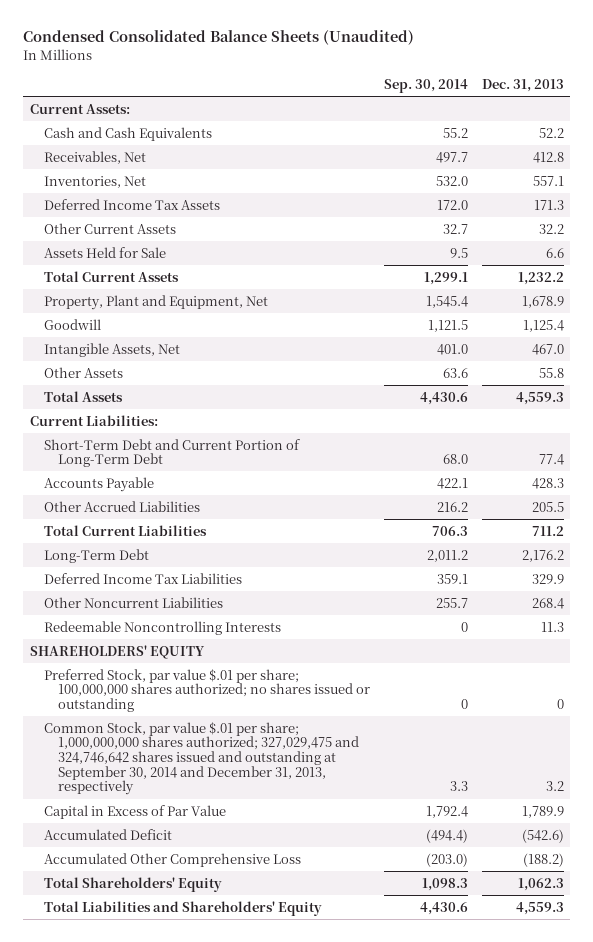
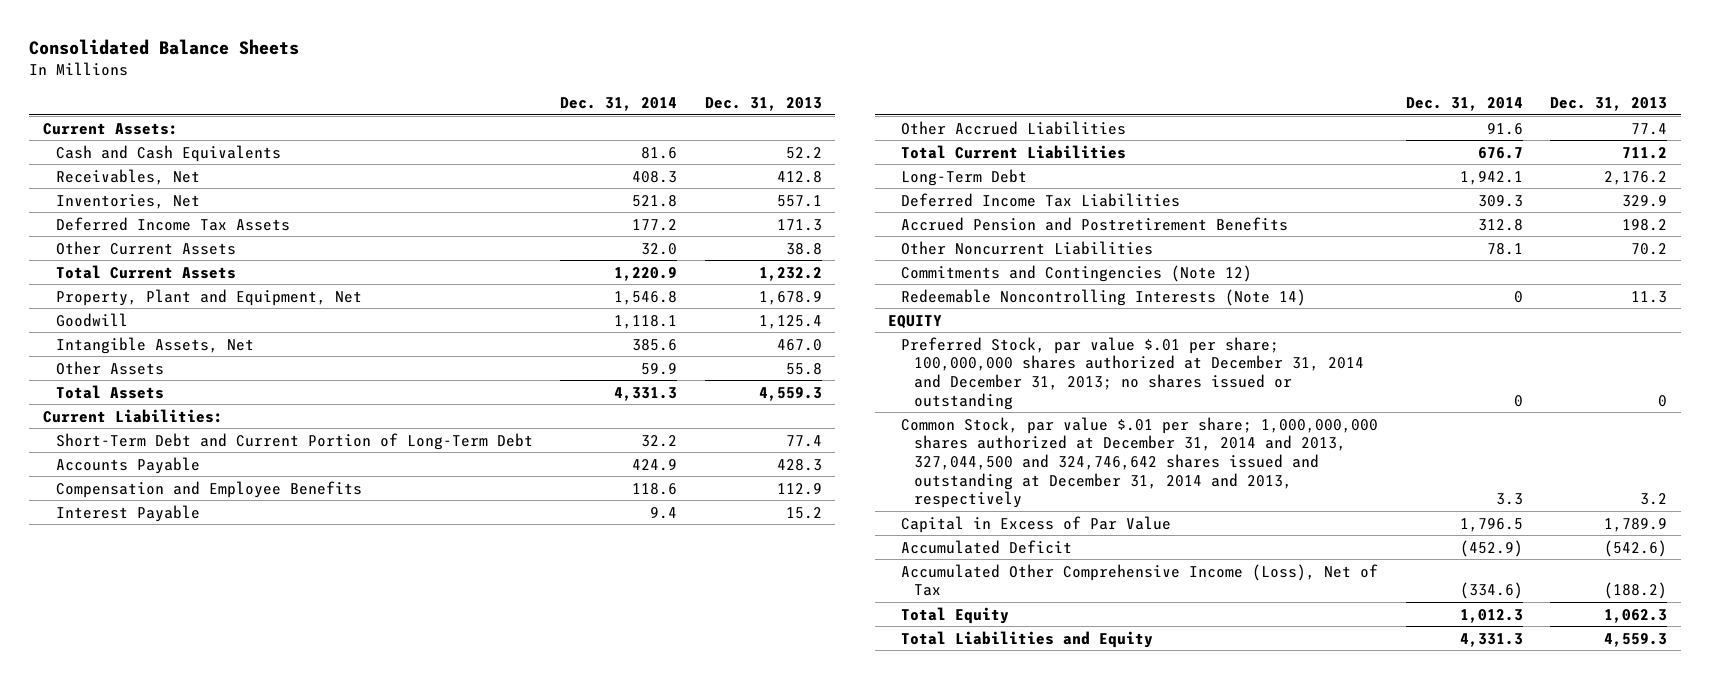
[22,30,414,46] Condensed Consolidated Balance Sheets (Unaudited) -> [29,38,300,55] Consolidated Balance Sheets
[383,79,468,94] Sep. 30, 2014 -> none
none -> [560,97,678,112] Dec. 31, 2014
[43,246,166,258] Assets Held for Sale -> none
[538,223,564,234] 32.2 -> [785,242,822,255] 38.8
none -> [55,480,362,498] Compensation and Employee Benefits
none -> [55,504,200,522] Interest Payable
[531,501,564,512] 205.5 -> [1631,122,1668,135] 77.4
none -> [901,216,1289,231] Accrued Pension and Postretirement Benefits
[531,597,564,609] 268.4 -> [1631,242,1668,255] 70.2
none -> [901,264,1253,282] Commitments and Contingencies (Note 12)
[43,620,281,635] Redeemable Noncontrolling Interests -> [901,288,1307,306] Redeemable Noncontrolling Interests (Note 14)
[29,644,205,659] SHAREHOLDERS' EQUITY -> [888,314,943,328] EQUITY
[43,668,370,712] Preferred Stock, par value $.01 per share; 100,000,000 shares authorized; no shares issued or outstanding -> [901,336,1365,410] Preferred Stock, par value $.01 per share; 100,000,000 shares authorized at December 31, 2014 and December 31, 2013; no shares issued or outstanding
[43,721,359,796] Common Stock, par value $.01 per share; 1,000,000,000 shares authorized; 327,029,475 and 324,746,642 shares issued and outstanding at September 30, 2014 and December 31, 2013, respectively -> [901,416,1379,509] Common Stock, par value $.01 per share; 1,000,000,000 shares authorized at December 31, 2014 and 2013, 327,044,500 and 324,746,642 shares issued and outstanding at December 31, 2014 and 2013, respectively
[43,852,301,867] Accumulated Other Comprehensive Loss -> [901,563,1379,597] Accumulated Other Comprehensive Income (Loss), Net of Tax
[43,876,222,892] Total Shareholders' Equity -> [901,606,1010,624] Total Equity
[43,900,322,916] Total Liabilities and Shareholders' Equity -> [901,630,1154,648] Total Liabilities and Equity

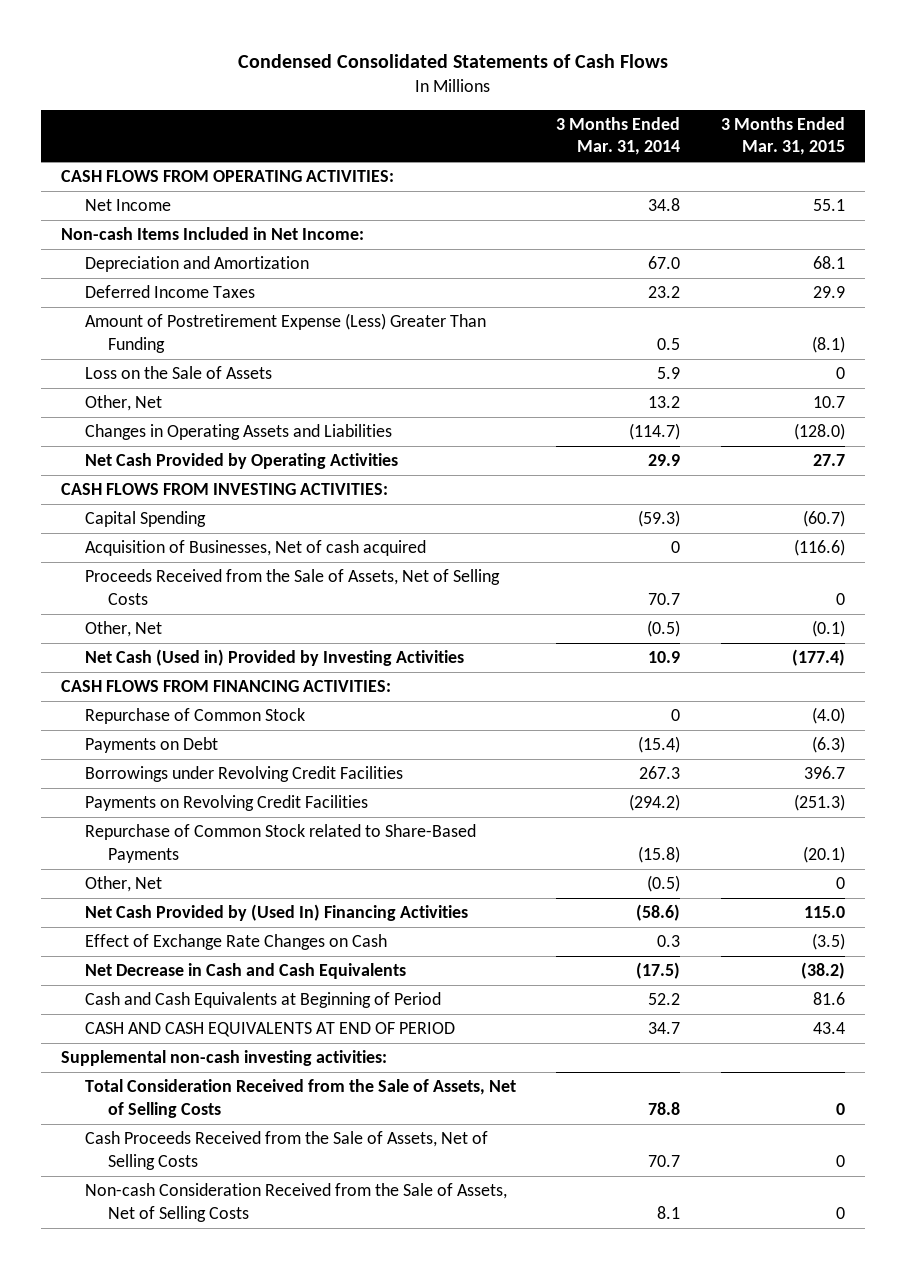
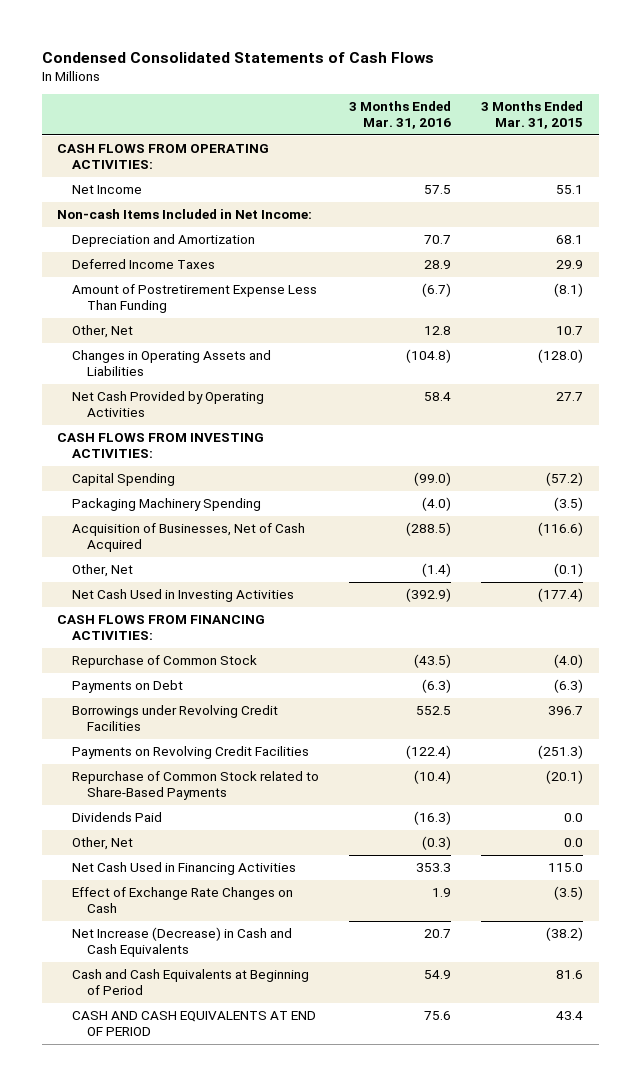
[556,116,681,156] 3 Months Ended Mar. 31, 2014 -> none
none -> [349,101,452,130] 3 Months Ended Mar. 31, 2016
[84,366,272,380] Loss on the Sale of Assets -> none
[84,313,486,353] Amount of Postretirement Expense (Less) Greater Than Funding -> [71,284,317,313] Amount of Postretirement Expense Less Than Funding
[84,569,500,605] Proceeds Received from the Sale of Assets, Net of Selling Costs -> none
[802,510,845,528] (60.7) -> [546,472,584,487] (57.2)
none -> [71,498,261,512] Packaging Machinery Spending
[84,540,426,557] Acquisition of Businesses, Net of cash acquired -> [71,523,305,552] Acquisition of Businesses, Net of Cash Acquired
[84,649,464,667] Net Cash (Used in) Provided by Investing Activities -> [71,589,294,603] Net Cash Used in Investing Activities
none -> [71,812,162,823] Dividends Paid
[835,877,845,890] 0 -> [564,838,584,848] 0.0
[84,904,468,922] Net Cash Provided by (Used In) Financing Activities -> [71,862,296,876] Net Cash Used in Financing Activities
[84,963,406,980] Net Decrease in Cash and Cash Equivalents -> [71,927,292,957] Net Increase (Decrease) in Cash and Cash Equivalents
[61,1050,388,1067] Supplemental non-cash investing activities: -> none
[84,1079,516,1118] Total Consideration Received from the Sale of Assets, Net of Selling Costs -> none
[84,1131,488,1170] Cash Proceeds Received from the Sale of Assets, Net of Selling Costs -> none
[84,1183,507,1222] Non-cash Consideration Received from the Sale of Assets, Net of Selling Costs -> none

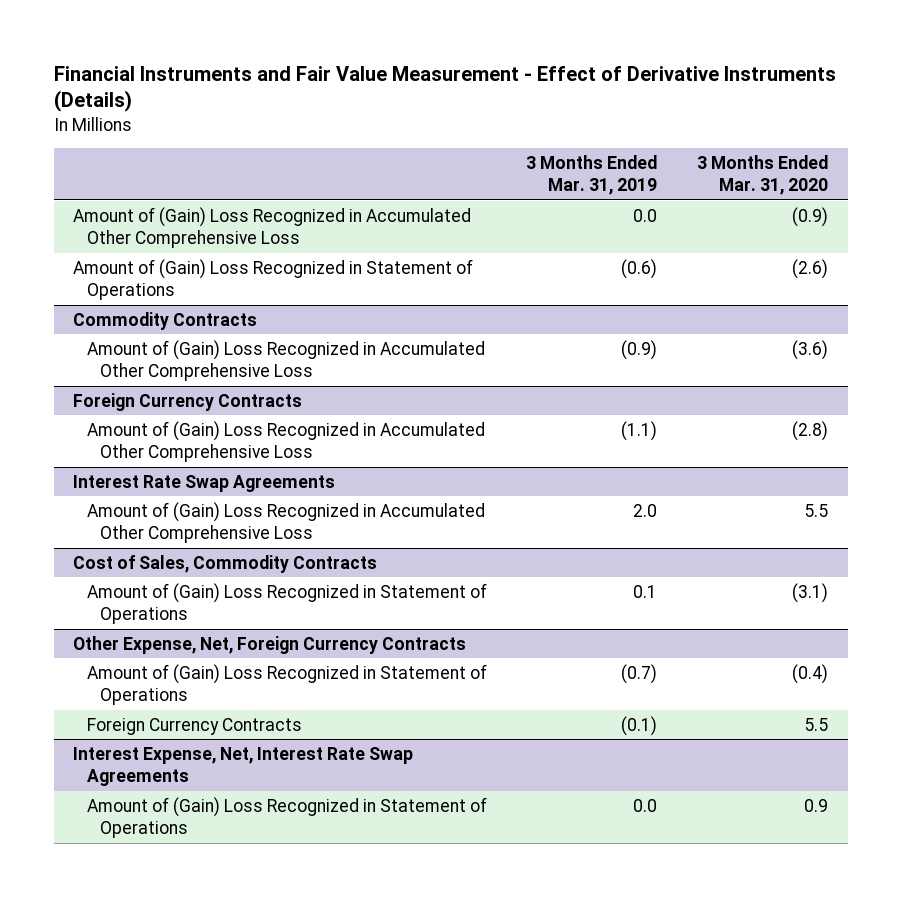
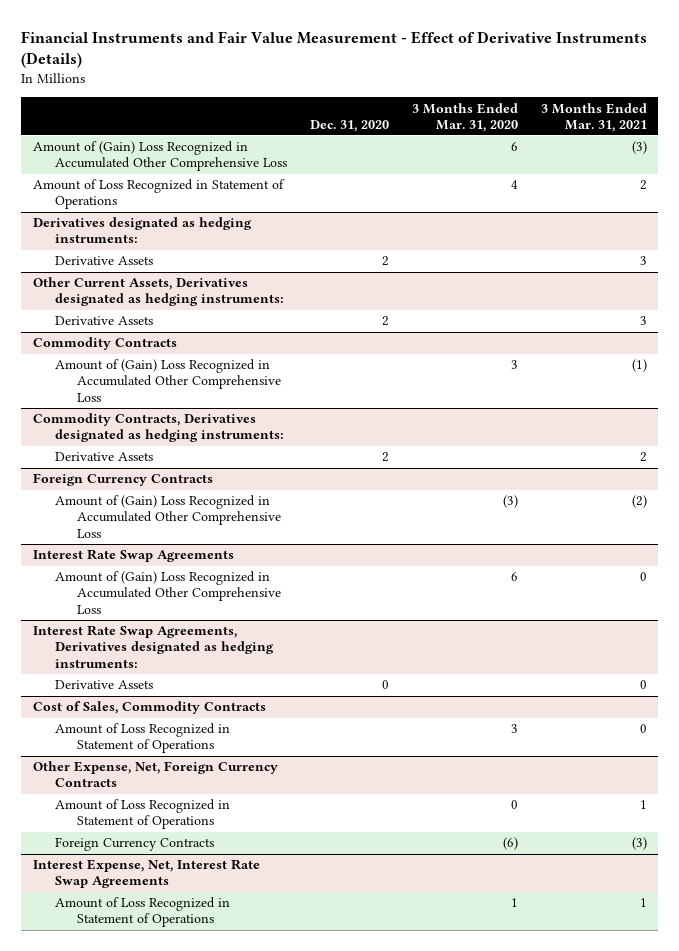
[526,154,658,196] 3 Months Ended Mar. 31, 2019 -> none
none -> [309,119,389,132] Dec. 31, 2020
none -> [540,102,647,132] 3 Months Ended Mar. 31, 2021
[792,206,829,227] (0.9) -> [510,142,518,152] 6
[73,258,474,301] Amount of (Gain) Loss Recognized in Statement of Operations -> [32,179,285,210] Amount of Loss Recognized in Statement of Operations
[792,258,829,279] (2.6) -> [510,180,518,190] 4
none -> [32,217,252,244] Derivatives designated as hedging instruments:
none -> [54,256,153,266] Derivative Assets
none -> [32,277,284,307] Other Current Assets, Derivatives designated as hedging instruments:
none -> [54,316,153,326] Derivative Assets
[792,339,829,360] (3.6) -> [510,360,518,370] 3
none -> [32,413,284,443] Commodity Contracts, Derivatives designated as hedging instruments:
none -> [54,452,153,462] Derivative Assets
[792,420,829,441] (2.8) -> [502,495,518,509] (3)
[804,503,829,517] 5.5 -> [510,572,518,582] 6
none -> [32,625,274,668] Interest Rate Swap Agreements, Derivatives designated as hedging instruments:
none -> [54,680,153,690] Derivative Assets
[86,582,487,625] Amount of (Gain) Loss Recognized in Statement of Operations -> [54,723,230,754] Amount of Loss Recognized in Statement of Operations
[792,582,829,603] (3.1) -> [510,724,518,734] 3
[86,663,487,706] Amount of (Gain) Loss Recognized in Statement of Operations -> [54,799,230,830] Amount of Loss Recognized in Statement of Operations
[792,663,829,684] (0.4) -> [510,800,518,810] 0
[804,717,829,731] 5.5 -> [502,837,518,851] (6)
[86,796,487,839] Amount of (Gain) Loss Recognized in Statement of Operations -> [54,897,230,928] Amount of Loss Recognized in Statement of Operations
[804,798,829,812] 0.9 -> [510,898,518,908] 1

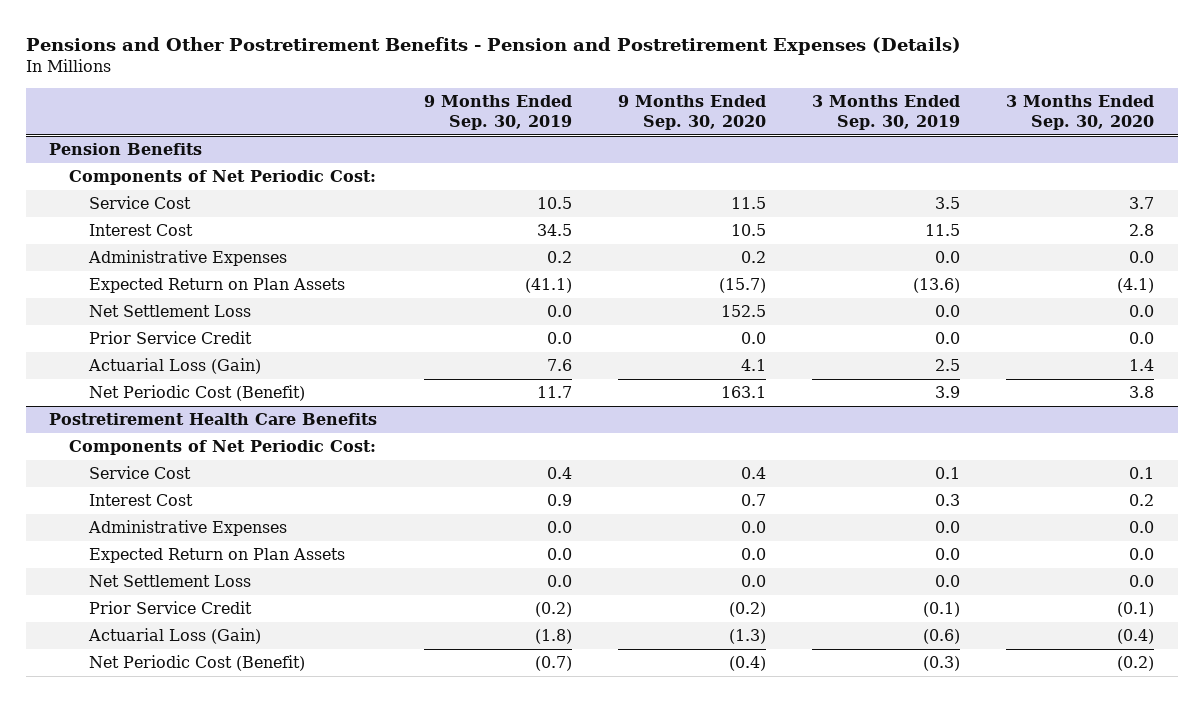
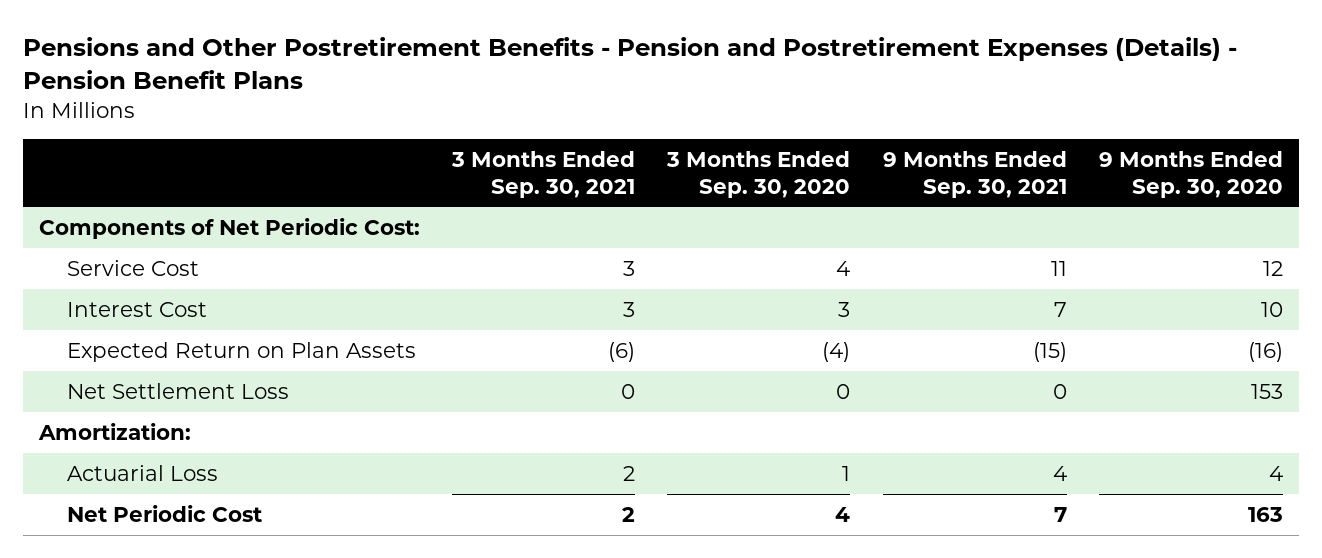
[26,36,962,55] Pensions and Other Postretirement Benefits - Pension and Postretirement Expenses (Details) -> [22,36,1237,89] Pensions and Other Postretirement Benefits - Pension and Postretirement Expenses (Details) - Pension Benefit Plans
[423,95,572,131] 9 Months Ended Sep. 30, 2019 -> none
[812,95,961,131] 3 Months Ended Sep. 30, 2019 -> none
none -> [451,150,636,198] 3 Months Ended Sep. 30, 2021
none -> [882,150,1067,198] 9 Months Ended Sep. 30, 2021
[49,143,203,156] Pension Benefits -> none
[87,250,287,267] Administrative Expenses -> none
[88,331,252,345] Prior Service Credit -> none
[49,413,378,426] Postretirement Health Care Benefits -> none
[69,440,377,456] Components of Net Periodic Cost: -> none
[88,466,191,480] Service Cost -> none
[88,494,193,507] Interest Cost -> none
[87,520,287,537] Administrative Expenses -> none
[88,548,345,564] Expected Return on Plan Assets -> none
[88,575,251,588] Net Settlement Loss -> none
[88,601,252,615] Prior Service Credit -> none
[87,628,261,645] Actuarial Loss (Gain) -> none
[88,655,305,672] Net Periodic Cost (Benefit) -> none
[730,197,766,210] 11.5 -> [1262,260,1283,276] 12
[1129,197,1155,210] 3.7 -> [836,260,851,276] 4
[730,224,766,237] 10.5 -> [1260,301,1283,317] 10
[1129,224,1155,237] 2.8 -> [838,301,851,317] 3
[718,278,766,294] (15.7) -> [1247,341,1283,362] (16)
[1117,278,1155,294] (4.1) -> [822,341,851,362] (4)
[720,305,766,318] 152.5 -> [1250,383,1283,399] 153
[1129,305,1155,318] 0.0 -> [836,383,851,399] 0
none -> [37,422,191,440] Amortization:
[87,358,261,375] Actuarial Loss (Gain) -> [66,464,218,481] Actuarial Loss
[740,359,766,372] 4.1 -> [1268,465,1283,481] 4
[1129,359,1155,372] 1.4 -> [842,465,851,481] 1
[88,385,305,402] Net Periodic Cost (Benefit) -> [66,504,262,522] Net Periodic Cost
[720,386,766,399] 163.1 -> [1247,506,1283,522] 163
[1129,386,1155,399] 3.8 -> [835,506,851,522] 4

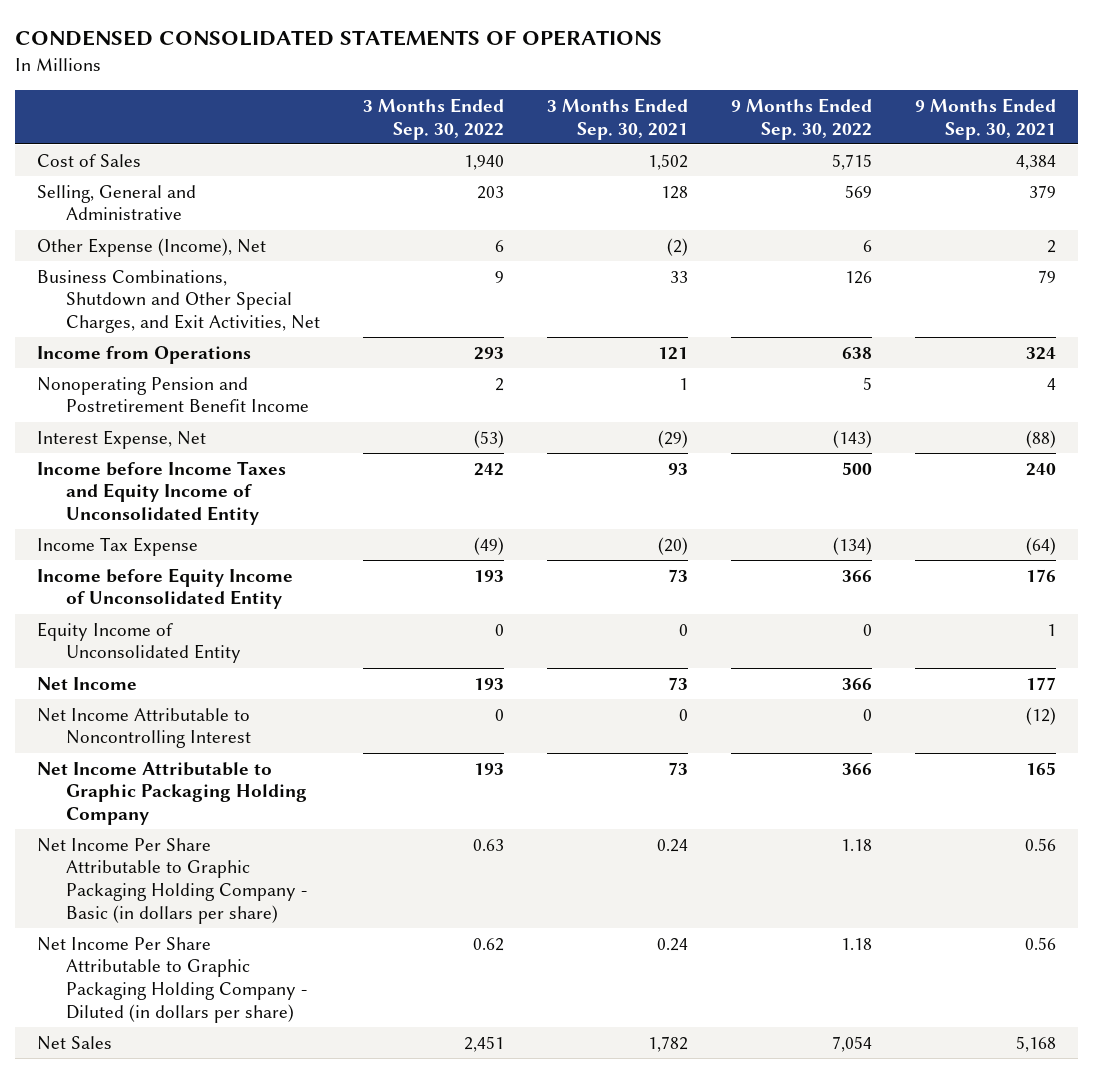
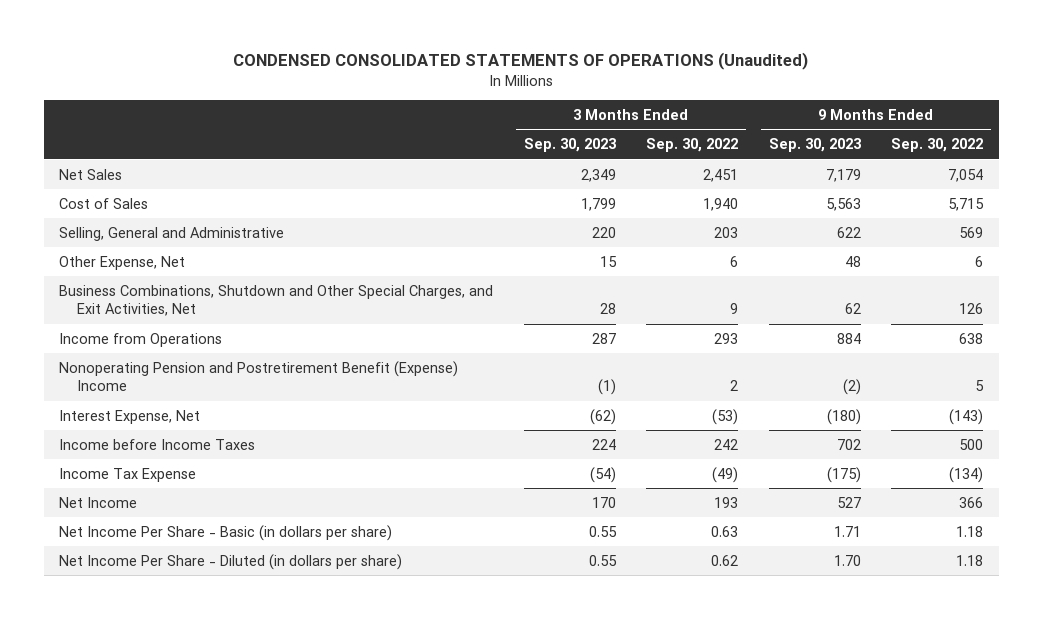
[15,30,663,47] CONDENSED CONSOLIDATED STATEMENTS OF OPERATIONS -> [233,52,809,71] CONDENSED CONSOLIDATED STATEMENTS OF OPERATIONS (Unaudited)
[547,97,689,140] 3 Months Ended Sep. 30, 2021 -> none
[915,97,1057,140] 9 Months Ended Sep. 30, 2021 -> none
none -> [523,138,616,153] Sep. 30, 2023
none -> [768,138,861,153] Sep. 30, 2023
[37,1035,113,1050] Net Sales -> [58,168,122,180] Net Sales
[37,237,267,257] Other Expense (Income), Net -> [58,255,185,270] Other Expense, Net
[37,376,309,413] Nonoperating Pension and Postretirement Benefit Income -> [58,360,458,392] Nonoperating Pension and Postretirement Benefit (Expense) Income
[37,460,287,526] Income before Income Taxes and Equity Income of Unconsolidated Entity -> [58,438,255,450] Income before Income Taxes
[37,567,294,610] Income before Equity Income of Unconsolidated Entity -> none
[37,621,241,664] Equity Income of Unconsolidated Entity -> none
[37,707,251,749] Net Income Attributable to Noncontrolling Interest -> none
[37,761,307,826] Net Income Attributable to Graphic Packaging Holding Company -> none
[37,837,307,925] Net Income Per Share Attributable to Graphic Packaging Holding Company - Basic (in dollars per share) -> [58,524,392,541] Net Income Per Share - Basic (in dollars per share)
[37,936,307,1024] Net Income Per Share Attributable to Graphic Packaging Holding Company - Diluted (in dollars per share) -> [58,553,402,570] Net Income Per Share - Diluted (in dollars per share)

